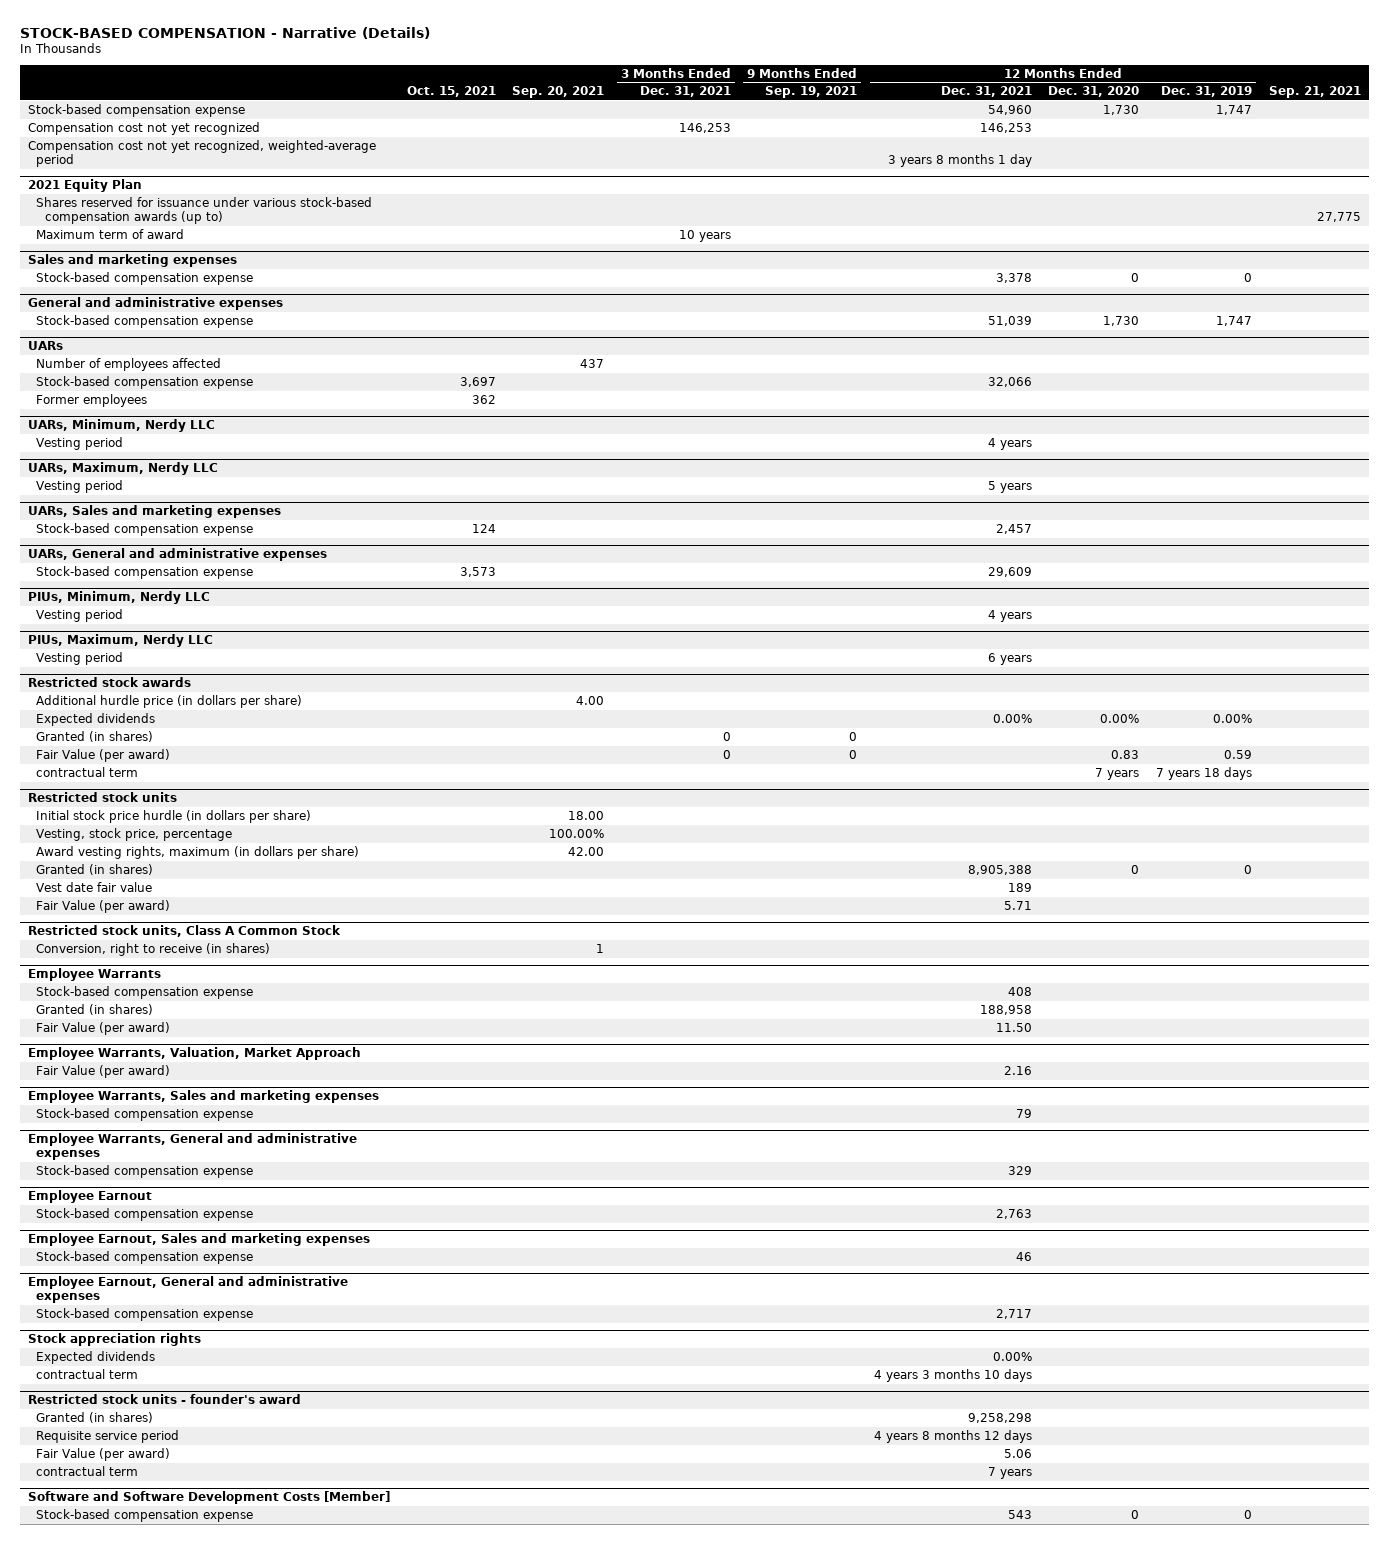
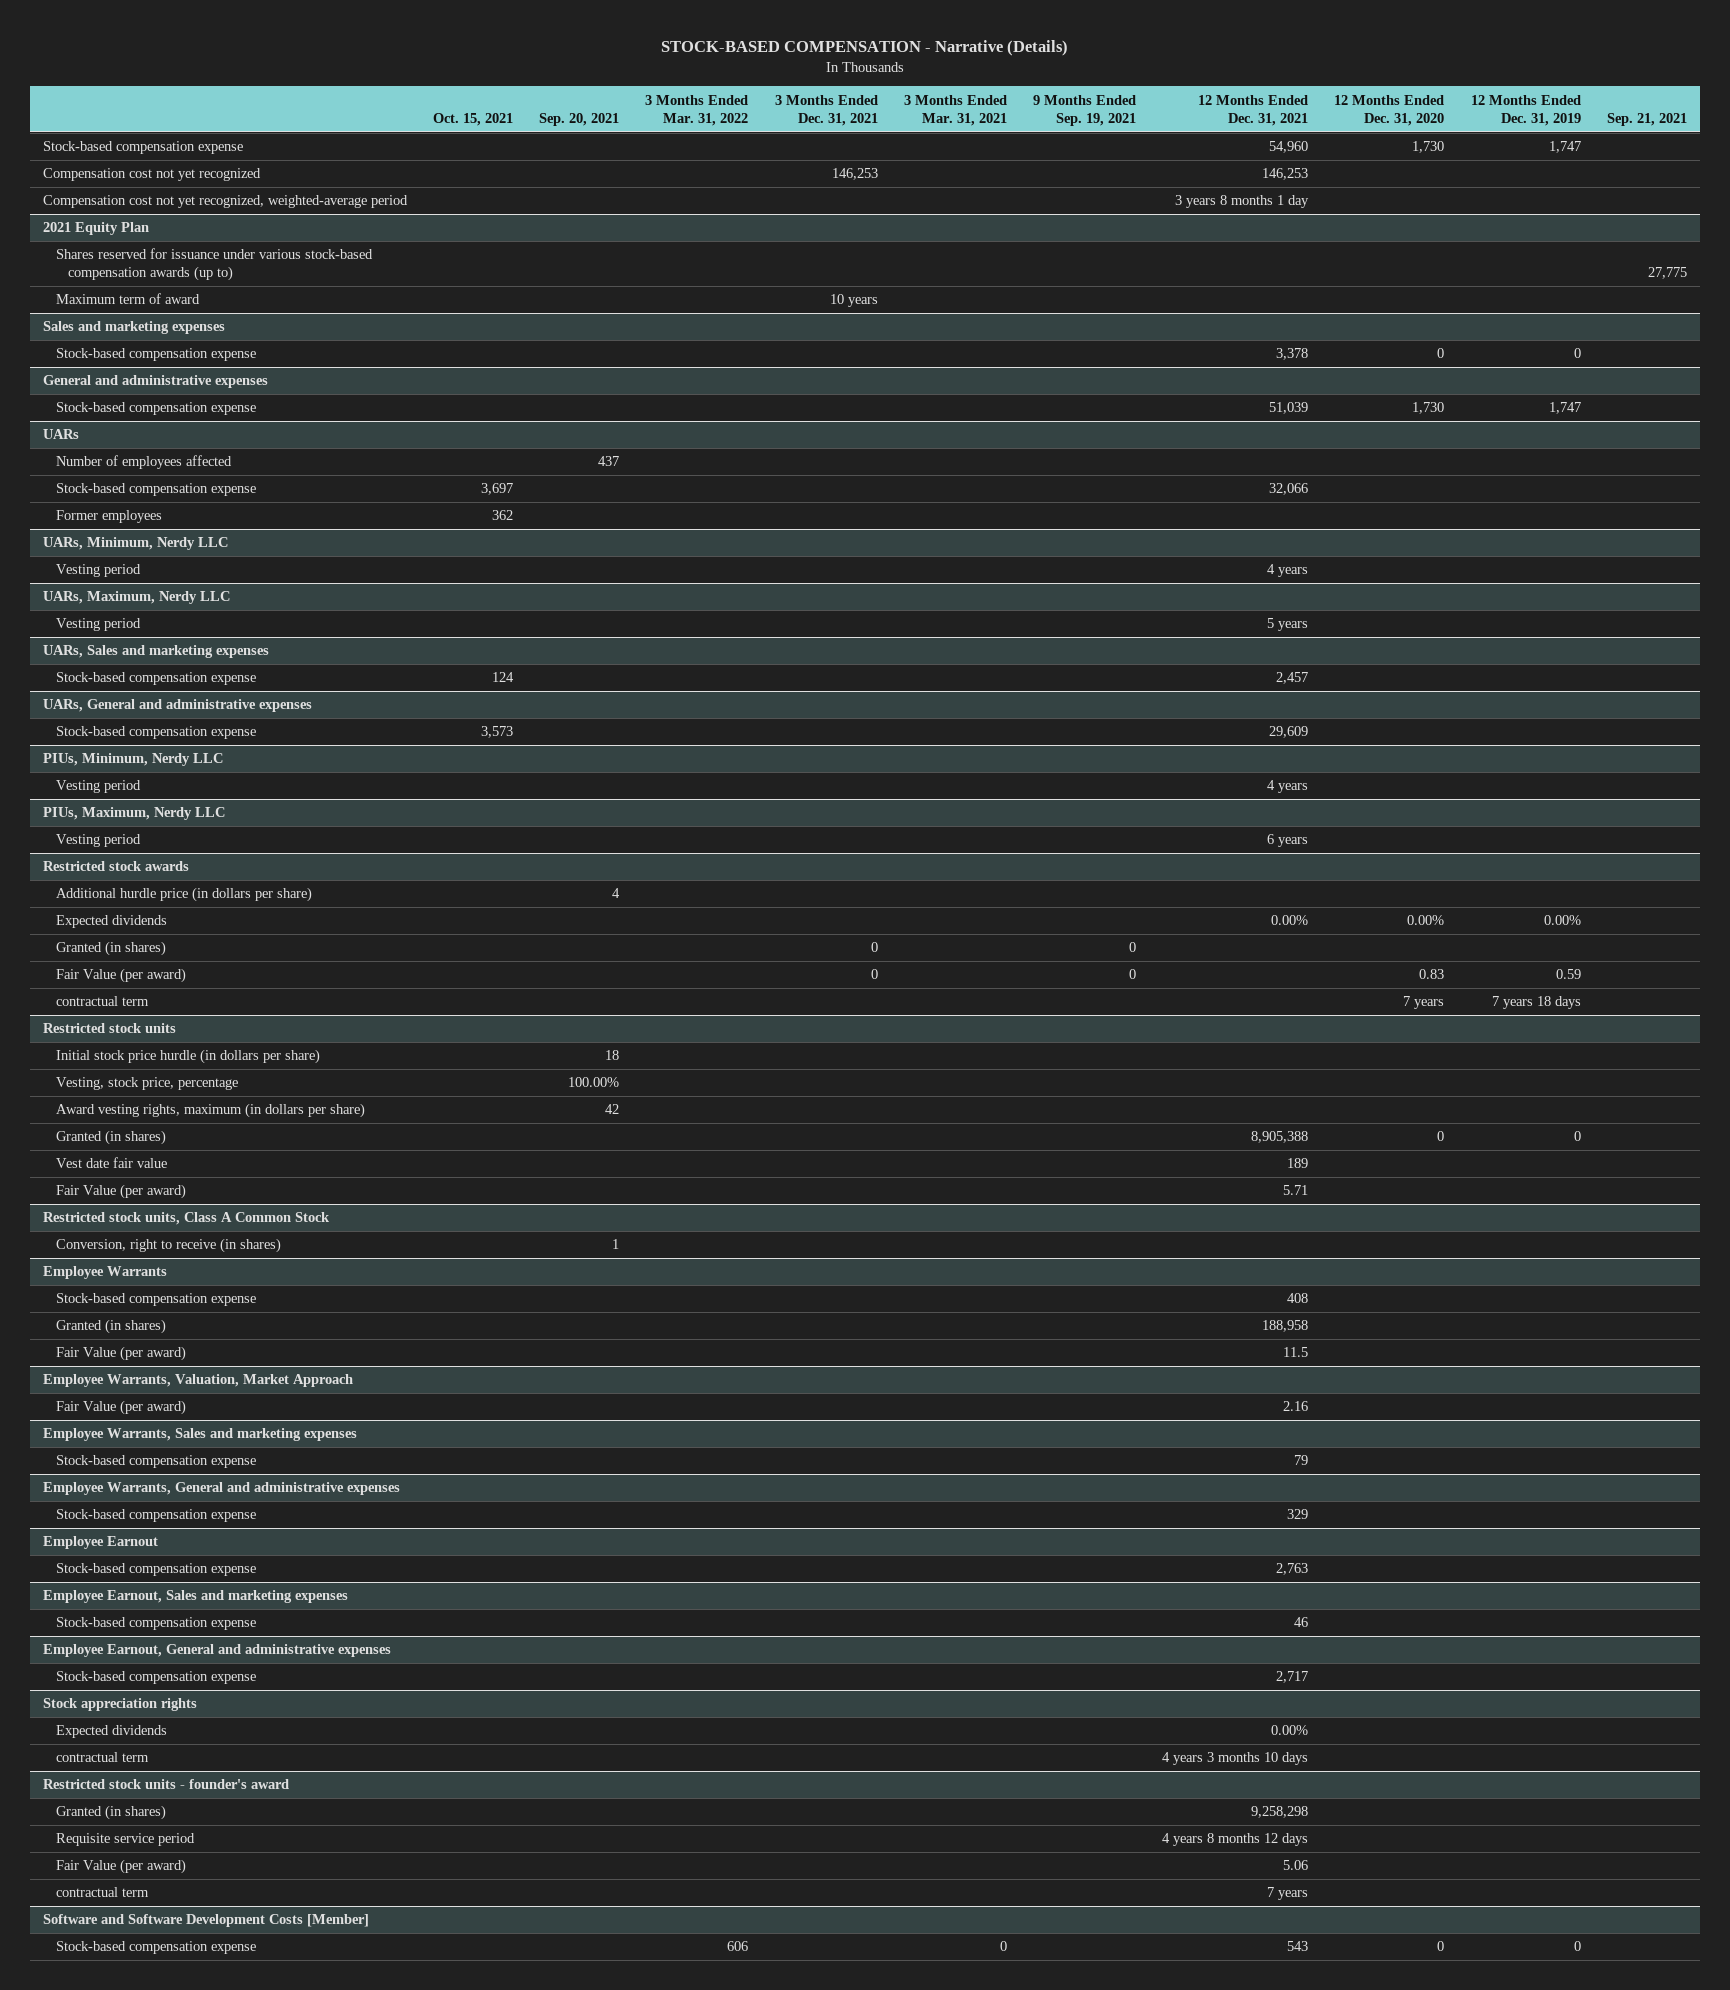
none -> [645,94,749,126] 3 Months Ended Mar. 31, 2022
none -> [903,94,1007,126] 3 Months Ended Mar. 31, 2021
[576,695,605,705] 4.00 -> [612,888,621,899] 4
[568,810,605,820] 18.00 -> [605,1050,620,1061] 18
[568,846,605,856] 42.00 -> [605,1104,620,1115] 42
[995,1022,1032,1032] 11.50 -> [1283,1347,1309,1358] 11.5

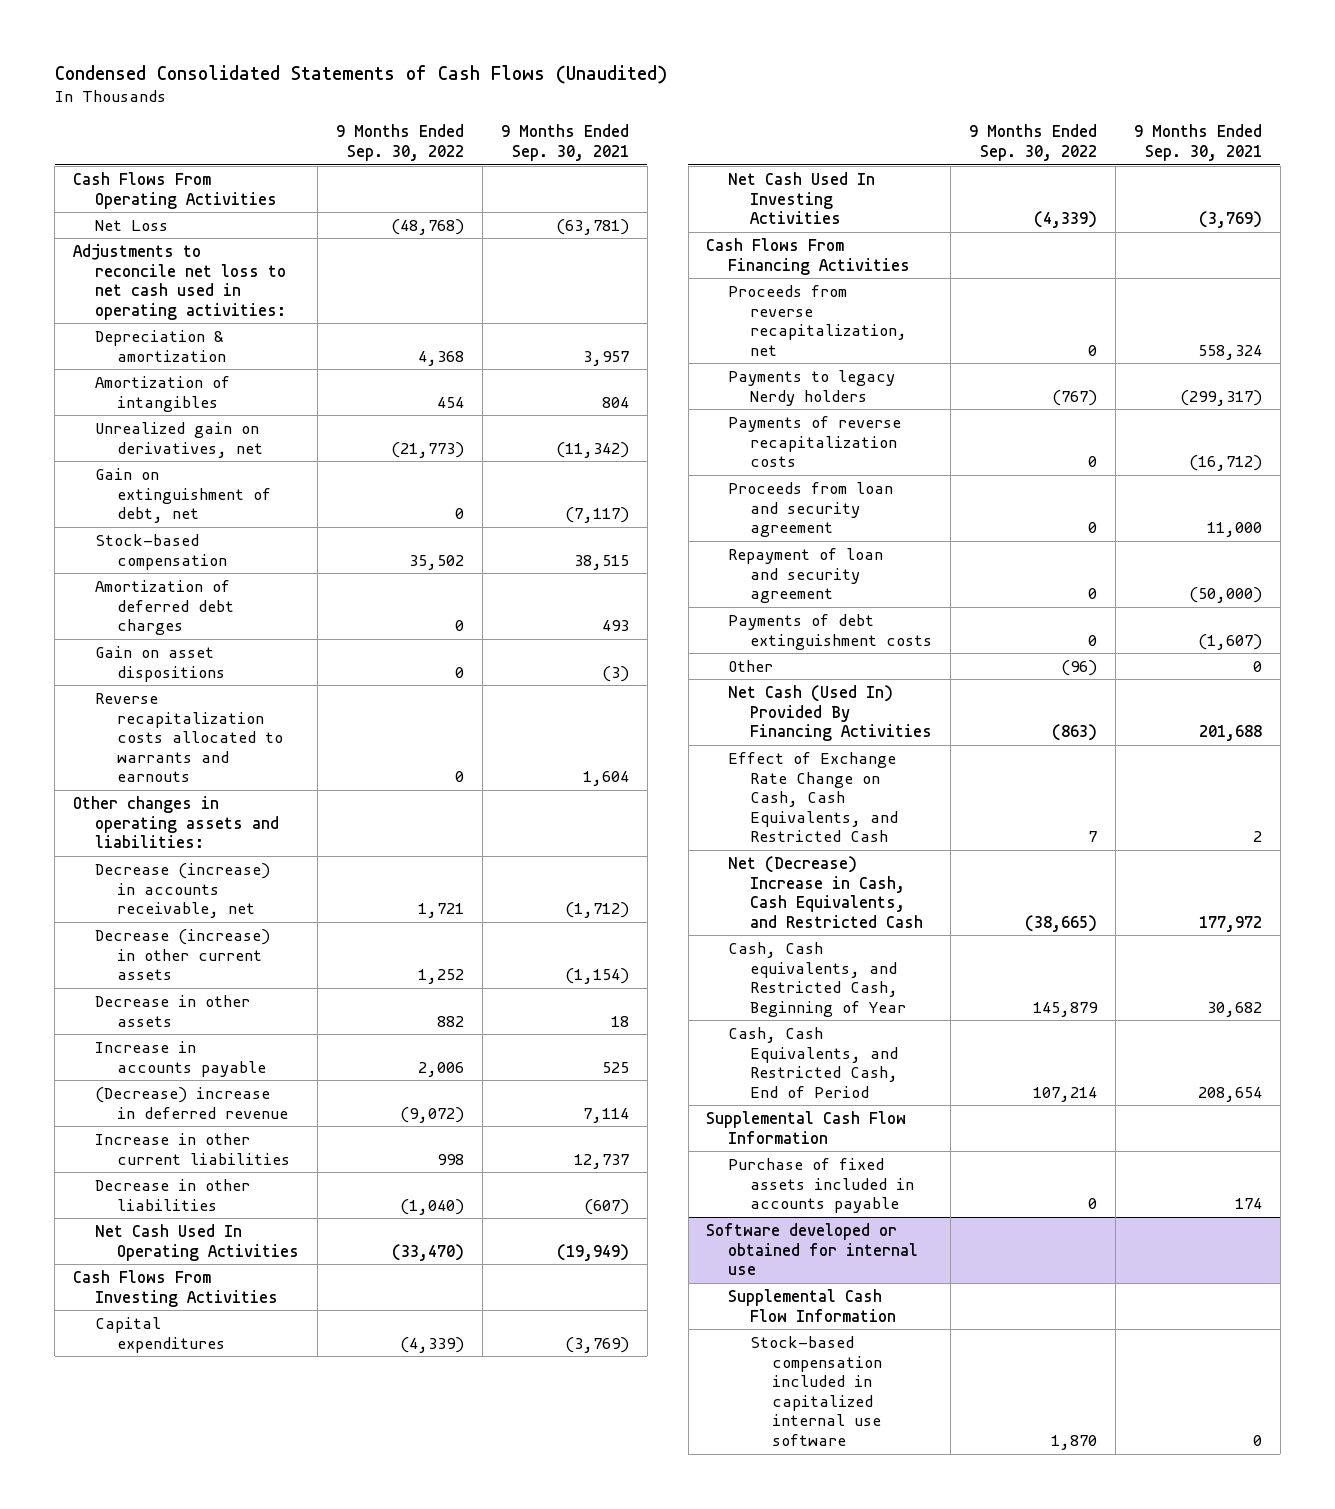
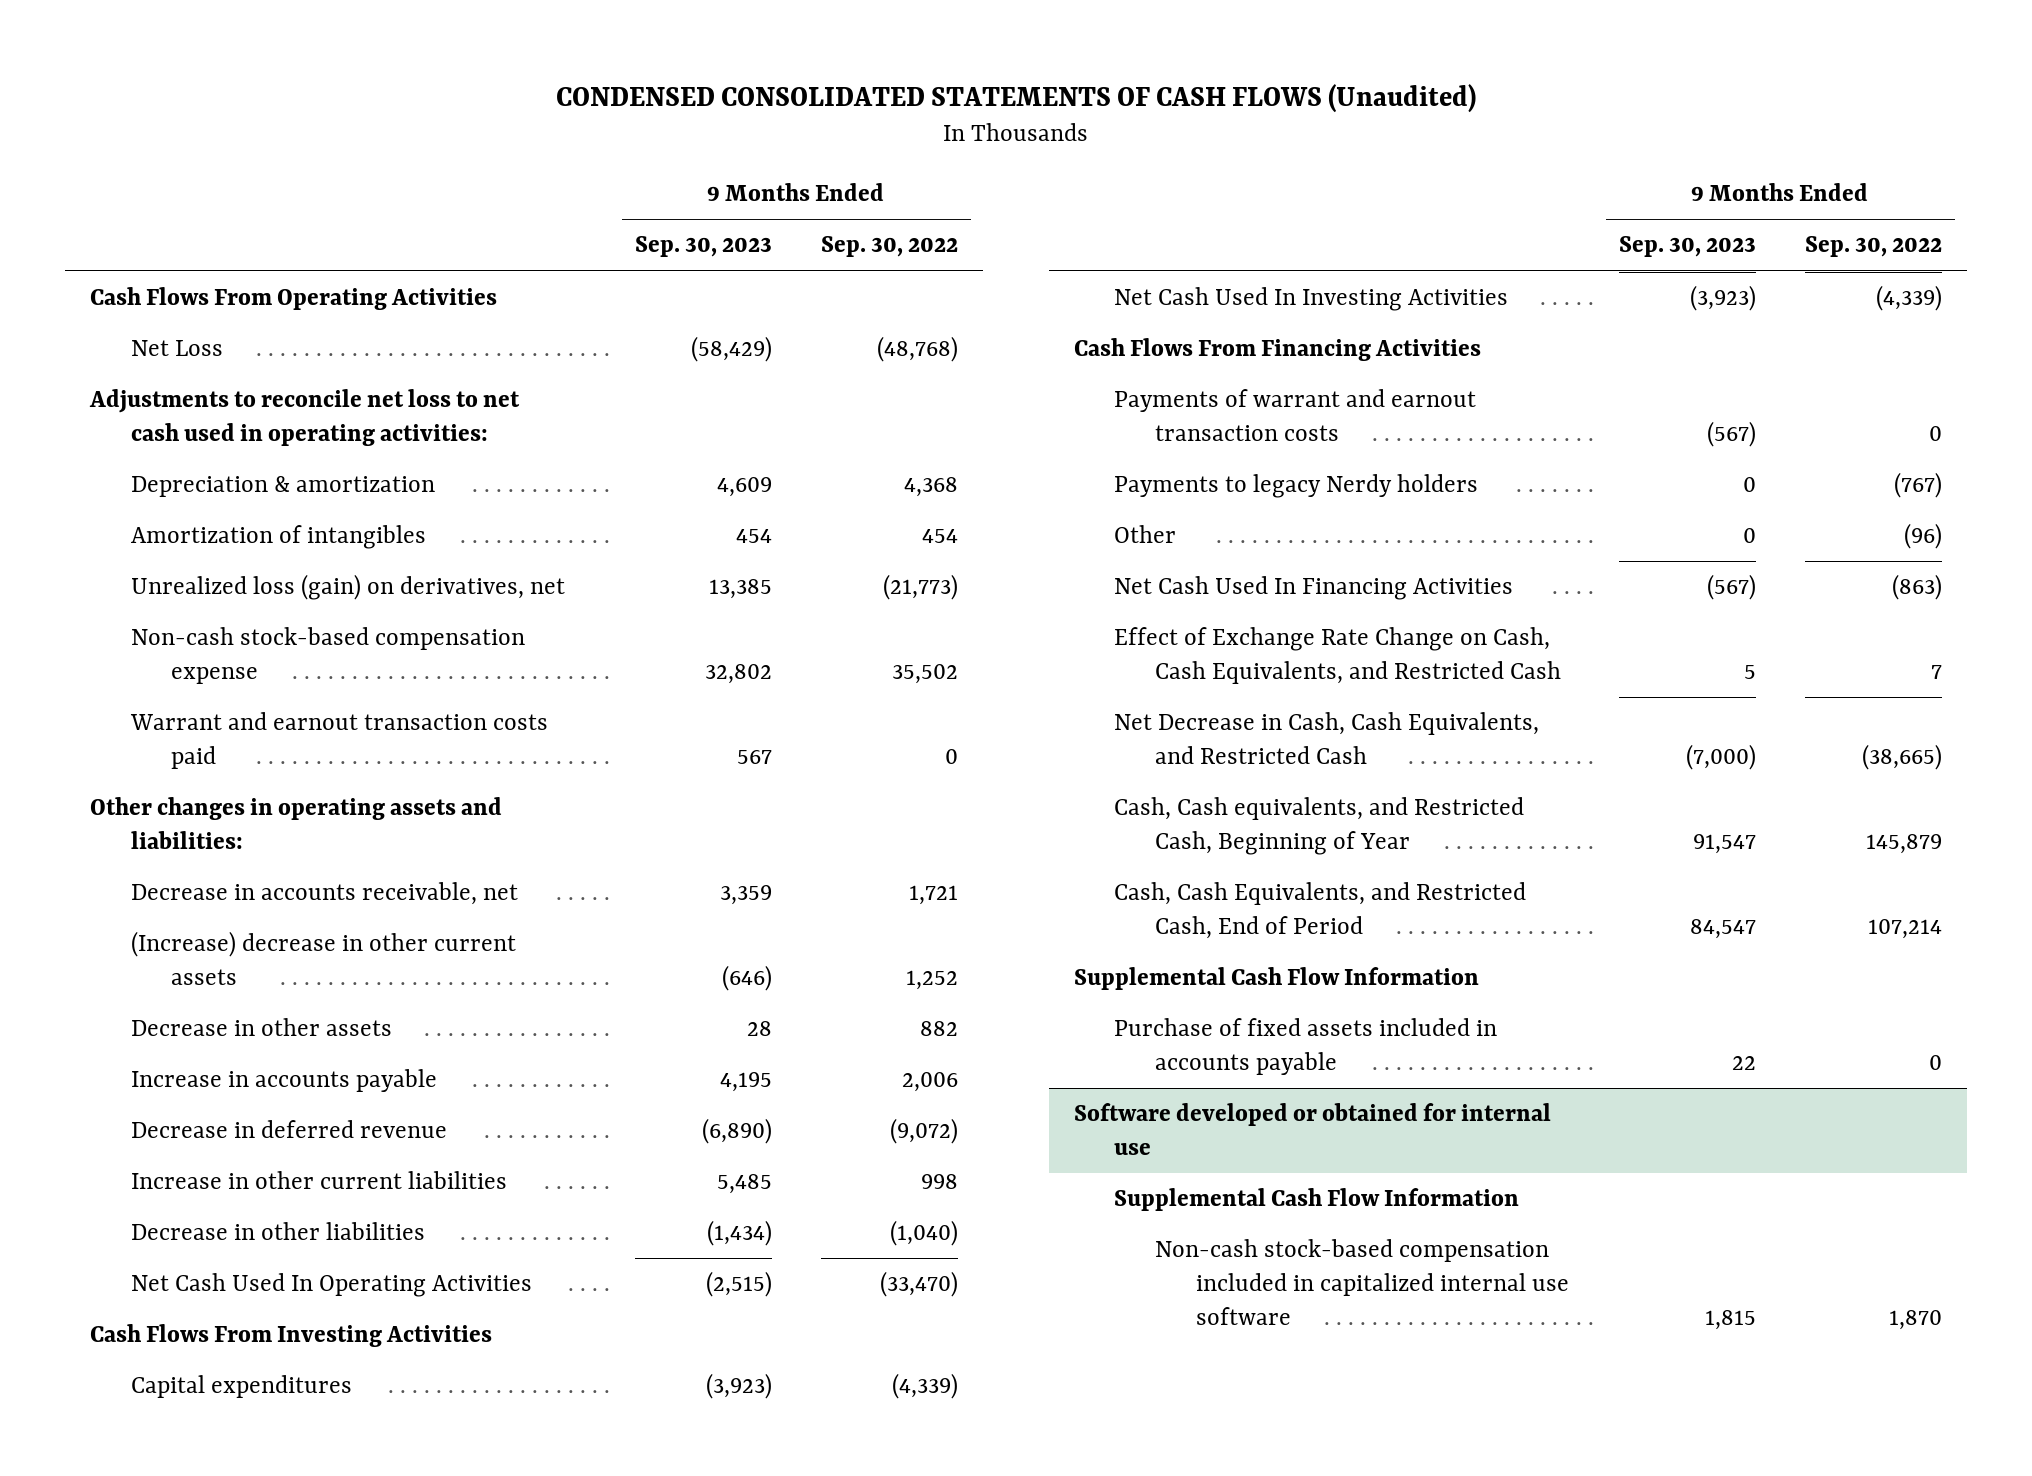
[54,65,667,85] Condensed Consolidated Statements of Cash Flows (Unaudited) -> [555,83,1476,113] CONDENSED CONSOLIDATED STATEMENTS OF CASH FLOWS (Unaudited)
[500,124,629,162] 9 Months Ended Sep. 30, 2021 -> none
none -> [634,236,772,258] Sep. 30, 2023
[95,467,271,524] Gain on extinguishment of debt, net -> none
[95,579,234,636] Amortization of deferred debt charges -> none
[95,645,225,682] Gain on asset dispositions -> none
[95,692,283,783] Reverse recapitalization costs allocated to warrants and earnouts -> none
[95,421,263,458] Unrealized gain on derivatives, net -> [130,574,565,601] Unrealized loss (gain) on derivatives, net
[95,533,227,570] Stock-based compensation -> [130,627,525,685] Non-cash stock-based compensation expense
none -> [129,712,548,770] Warrant and earnout transaction costs paid
[95,862,271,919] Decrease (increase) in accounts receivable, net -> [130,882,518,906] Decrease in accounts receivable, net
[95,928,271,981] Decrease (increase) in other current assets -> [130,931,516,986] (Increase) decrease in other current assets
[95,1086,288,1119] (Decrease) increase in deferred revenue -> [130,1120,447,1139] Decrease in deferred revenue
[728,284,908,356] Proceeds from reverse recapitalization, net -> none
none -> [1114,389,1477,442] Payments of warrant and earnout transaction costs
[728,415,902,468] Payments of reverse recapitalization costs -> none
[728,481,894,538] Proceeds from loan and security agreement -> none
[728,547,884,604] Repayment of loan and security agreement -> none
[728,613,933,650] Payments of debt extinguishment costs -> none
[728,684,933,742] Net Cash (Used In) Provided By Financing Activities -> [1114,576,1514,601] Net Cash Used In Financing Activities
[728,855,924,928] Net (Decrease) Increase in Cash, Cash Equivalents, and Restricted Cash -> [1114,712,1540,765] Net Decrease in Cash, Cash Equivalents, and Restricted Cash
[750,1335,883,1447] Stock-based compensation included in capitalized internal use software -> [1155,1239,1569,1326] Non-cash stock-based compensation included in capitalized internal use software

